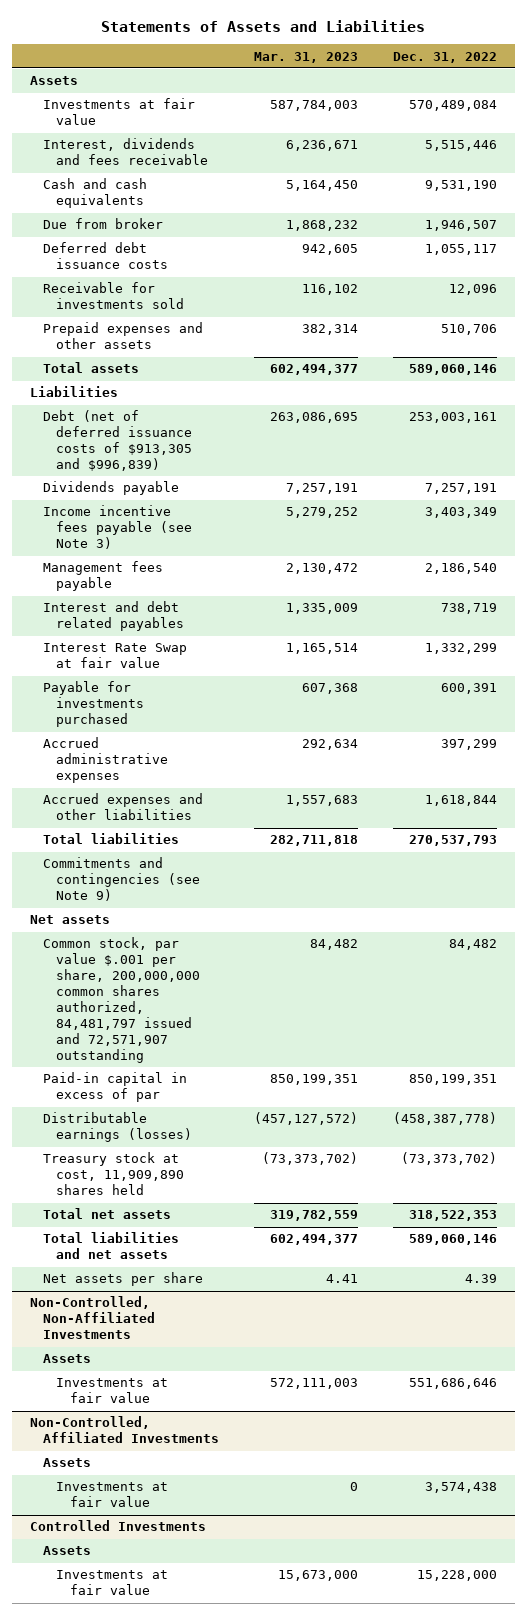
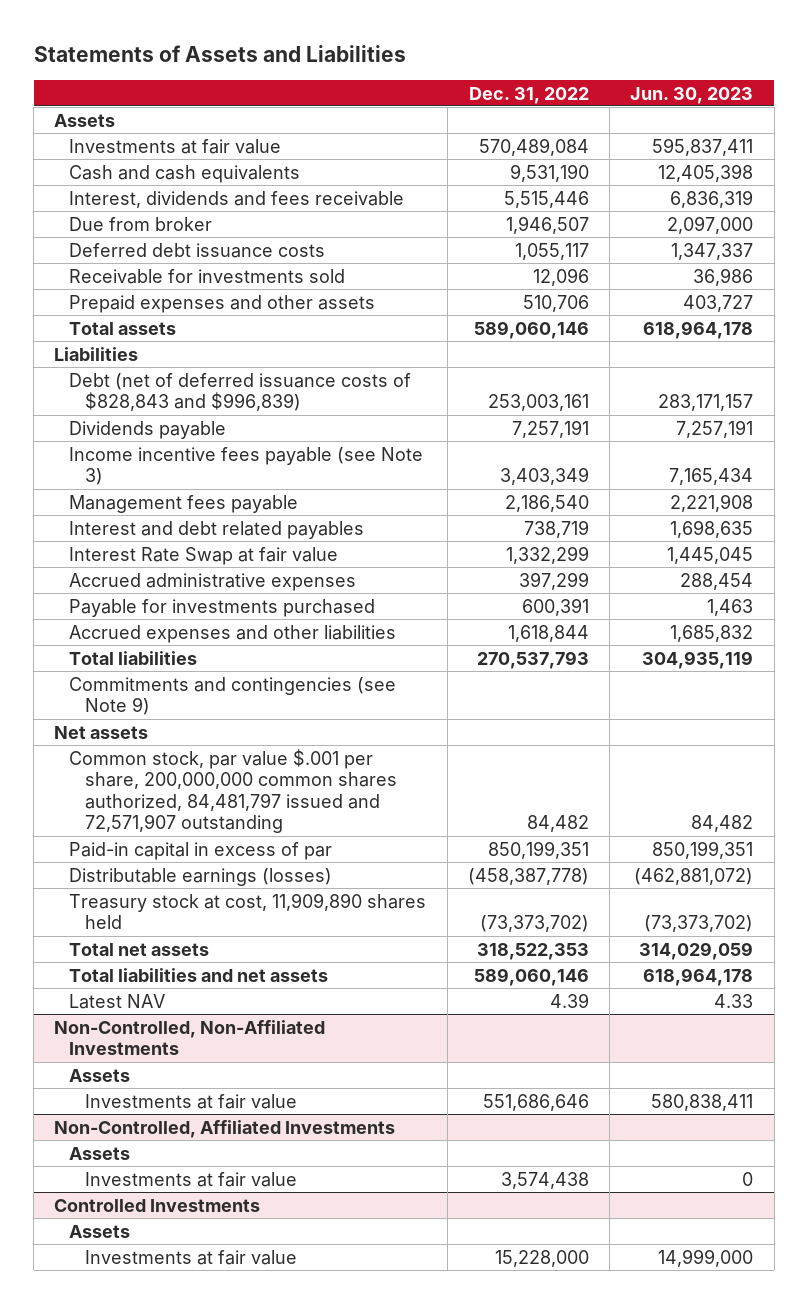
[254,51,359,63] Mar. 31, 2023 -> none
none -> [630,86,754,104] Jun. 30, 2023
[43,138,209,166] Interest, dividends and fees receivable -> [69,190,405,208] Interest, dividends and fees receivable
[43,410,193,472] Debt (net of deferred issuance costs of $913,305 and $996,839) -> [69,372,412,412] Debt (net of deferred issuance costs of $828,843 and $996,839)
[43,681,145,728] Payable for investments purchased -> [69,598,376,617] Payable for investments purchased
[43,1272,204,1287] Net assets per share -> [69,993,166,1009] Latest NAV

